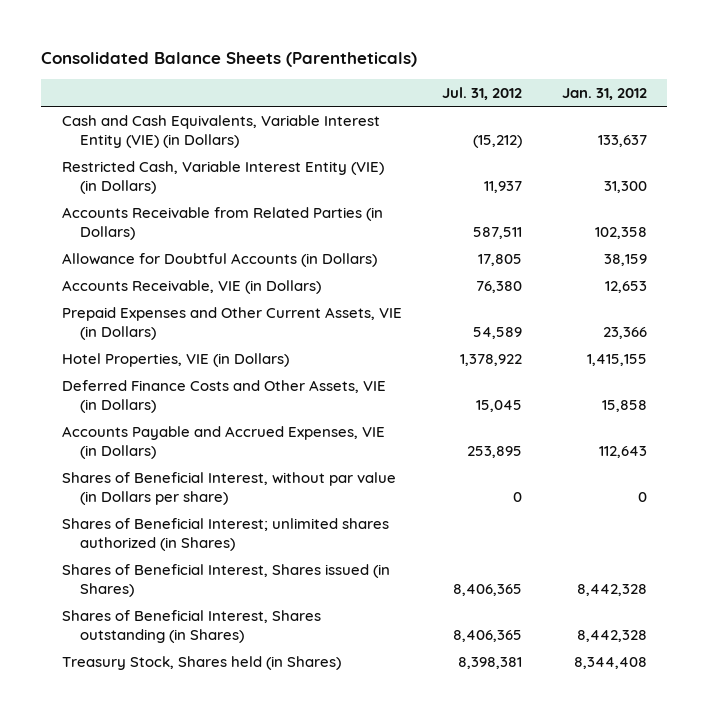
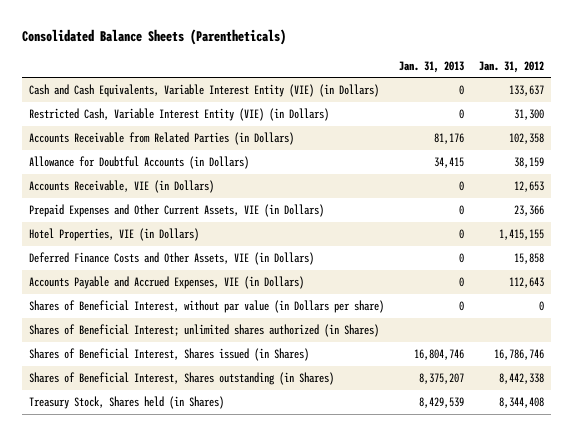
[441,86,522,100] Jul. 31, 2012 -> none
none -> [399,60,465,73] Jan. 31, 2013
[576,583,647,596] 8,442,328 -> [493,349,544,361] 16,786,746
[576,629,647,642] 8,442,328 -> [498,373,544,385] 8,442,338

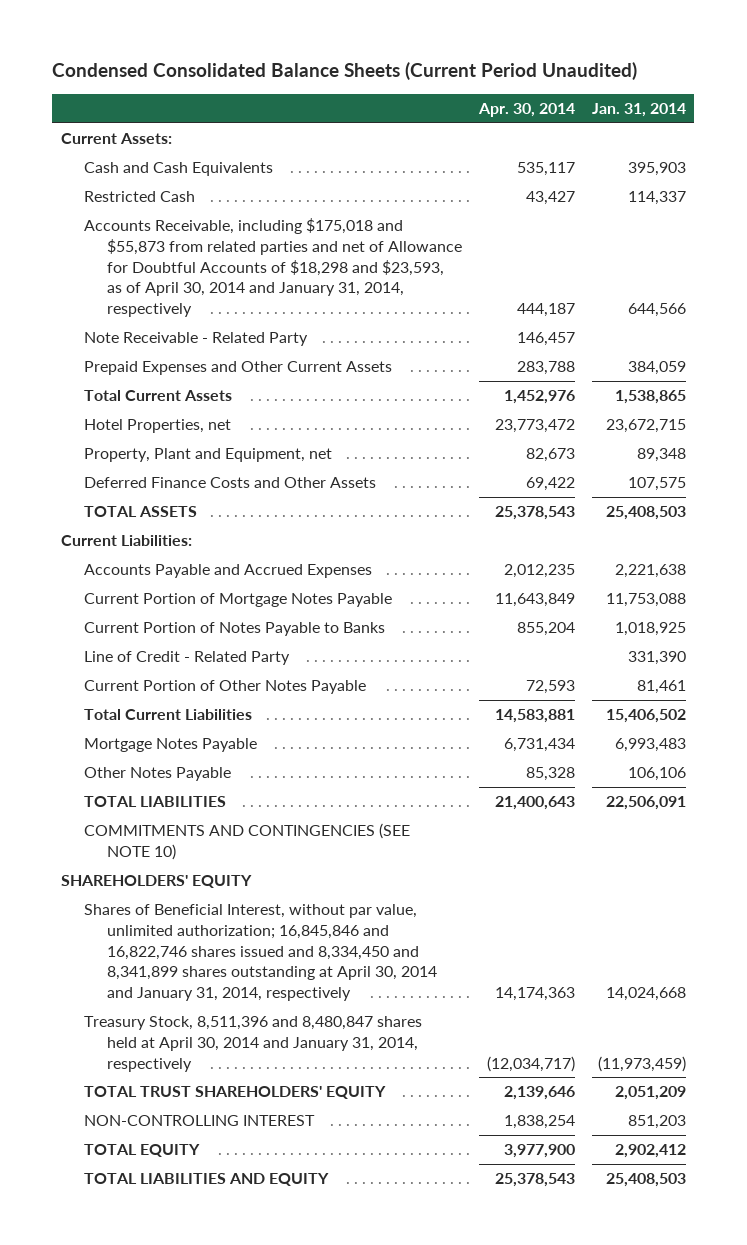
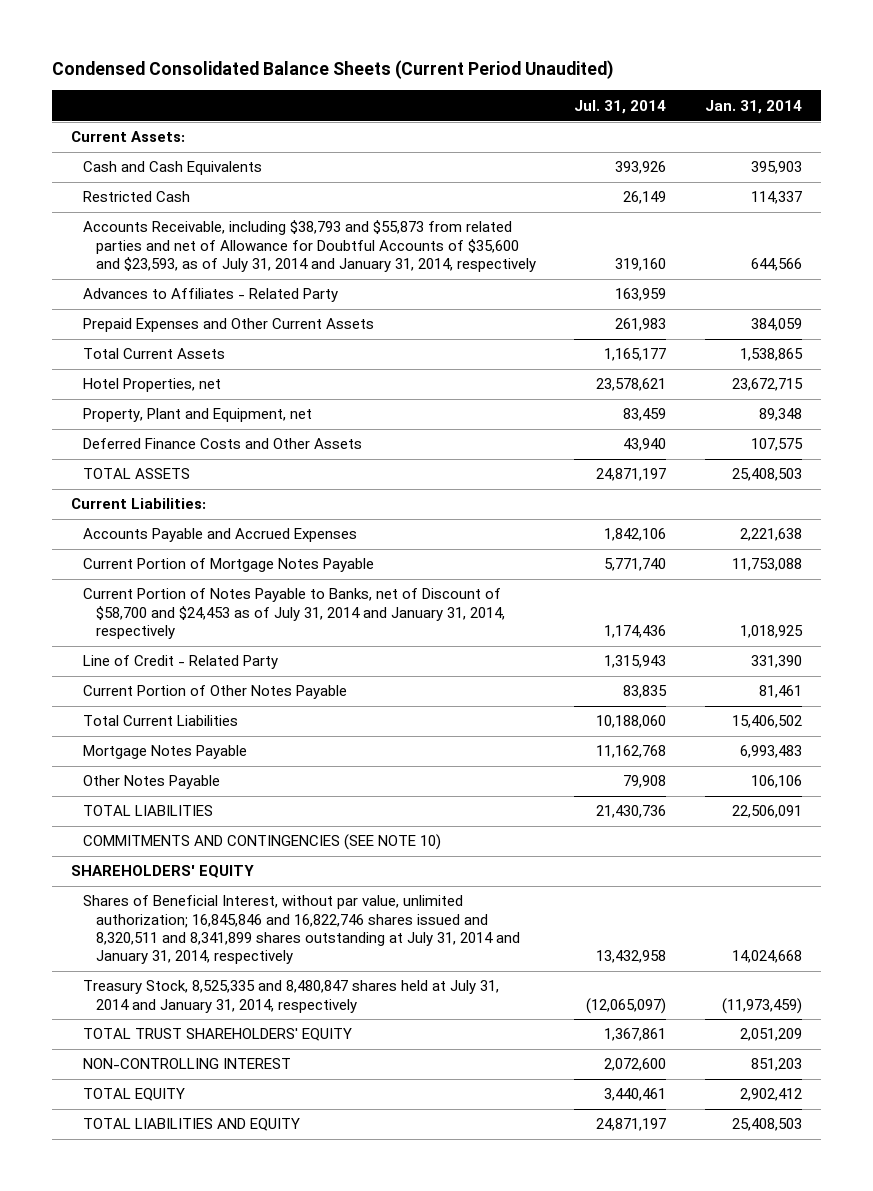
[477,102,575,117] Apr. 30, 2014 -> none
none -> [574,99,667,114] Jul. 31, 2014
[83,332,308,347] Note Receivable - Related Party -> none
[83,218,462,317] Accounts Receivable, including $175,018 and $55,873 from related parties and net of Allowance for Doubtful Accounts of $18,298 and $23,593, as of April 30, 2014 and January 31, 2014, respectively -> [83,220,536,273] Accounts Receivable, including $38,793 and $55,873 from related parties and net of Allowance for Doubtful Accounts of $35,600 and $23,593, as of July 31, 2014 and January 31, 2014, respectively
none -> [83,288,339,303] Advances to Affiliates - Related Party
[83,622,385,637] Current Portion of Notes Payable to Banks -> [83,588,505,640] Current Portion of Notes Payable to Banks, net of Discount of $58,700 and $24,453 as of July 31, 2014 and January 31, 2014, respectively
[83,904,437,1001] Shares of Beneficial Interest, without par value, unlimited authorization; 16,845,846 and 16,822,746 shares issued and 8,334,450 and 8,341,899 shares outstanding at April 30, 2014 and January 31, 2014, respectively -> [83,895,520,965] Shares of Beneficial Interest, without par value, unlimited authorization; 16,845,846 and 16,822,746 shares issued and 8,320,511 and 8,341,899 shares outstanding at July 31, 2014 and January 31, 2014, respectively
[83,1016,422,1072] Treasury Stock, 8,511,396 and 8,480,847 shares held at April 30, 2014 and January 31, 2014, respectively -> [83,980,500,1013] Treasury Stock, 8,525,335 and 8,480,847 shares held at July 31, 2014 and January 31, 2014, respectively

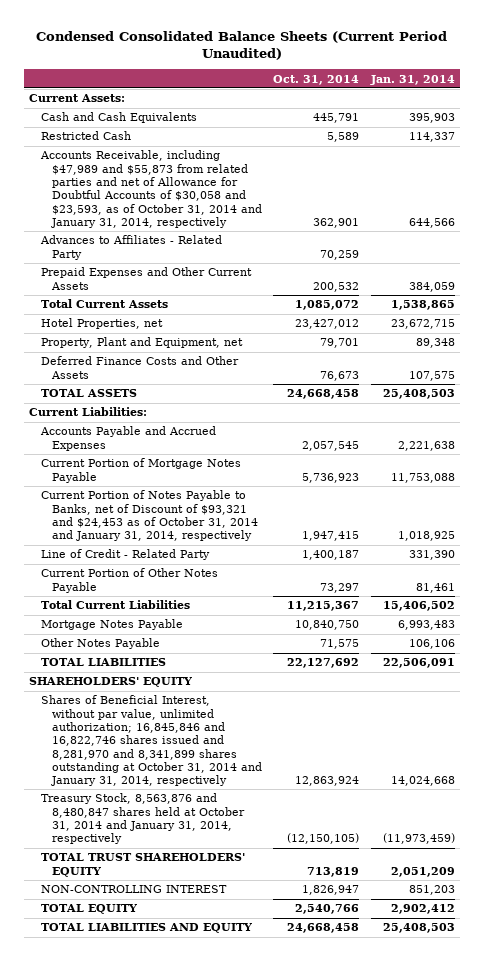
[574,99,667,114] Jul. 31, 2014 -> none
none -> [273,74,360,85] Oct. 31, 2014
[83,220,536,273] Accounts Receivable, including $38,793 and $55,873 from related parties and net of Allowance for Doubtful Accounts of $35,600 and $23,593, as of July 31, 2014 and January 31, 2014, respectively -> [39,150,262,228] Accounts Receivable, including $47,989 and $55,873 from related parties and net of Allowance for Doubtful Accounts of $30,058 and $23,593, as of October 31, 2014 and January 31, 2014, respectively
[83,588,505,640] Current Portion of Notes Payable to Banks, net of Discount of $58,700 and $24,453 as of July 31, 2014 and January 31, 2014, respectively -> [40,490,258,542] Current Portion of Notes Payable to Banks, net of Discount of $93,321 and $24,453 as of October 31, 2014 and January 31, 2014, respectively
[83,834,442,851] COMMITMENTS AND CONTINGENCIES (SEE NOTE 10) -> none
[83,895,520,965] Shares of Beneficial Interest, without par value, unlimited authorization; 16,845,846 and 16,822,746 shares issued and 8,320,511 and 8,341,899 shares outstanding at July 31, 2014 and January 31, 2014, respectively -> [40,695,262,787] Shares of Beneficial Interest, without par value, unlimited authorization; 16,845,846 and 16,822,746 shares issued and 8,281,970 and 8,341,899 shares outstanding at October 31, 2014 and January 31, 2014, respectively
[83,980,500,1013] Treasury Stock, 8,525,335 and 8,480,847 shares held at July 31, 2014 and January 31, 2014, respectively -> [40,793,245,845] Treasury Stock, 8,563,876 and 8,480,847 shares held at October 31, 2014 and January 31, 2014, respectively

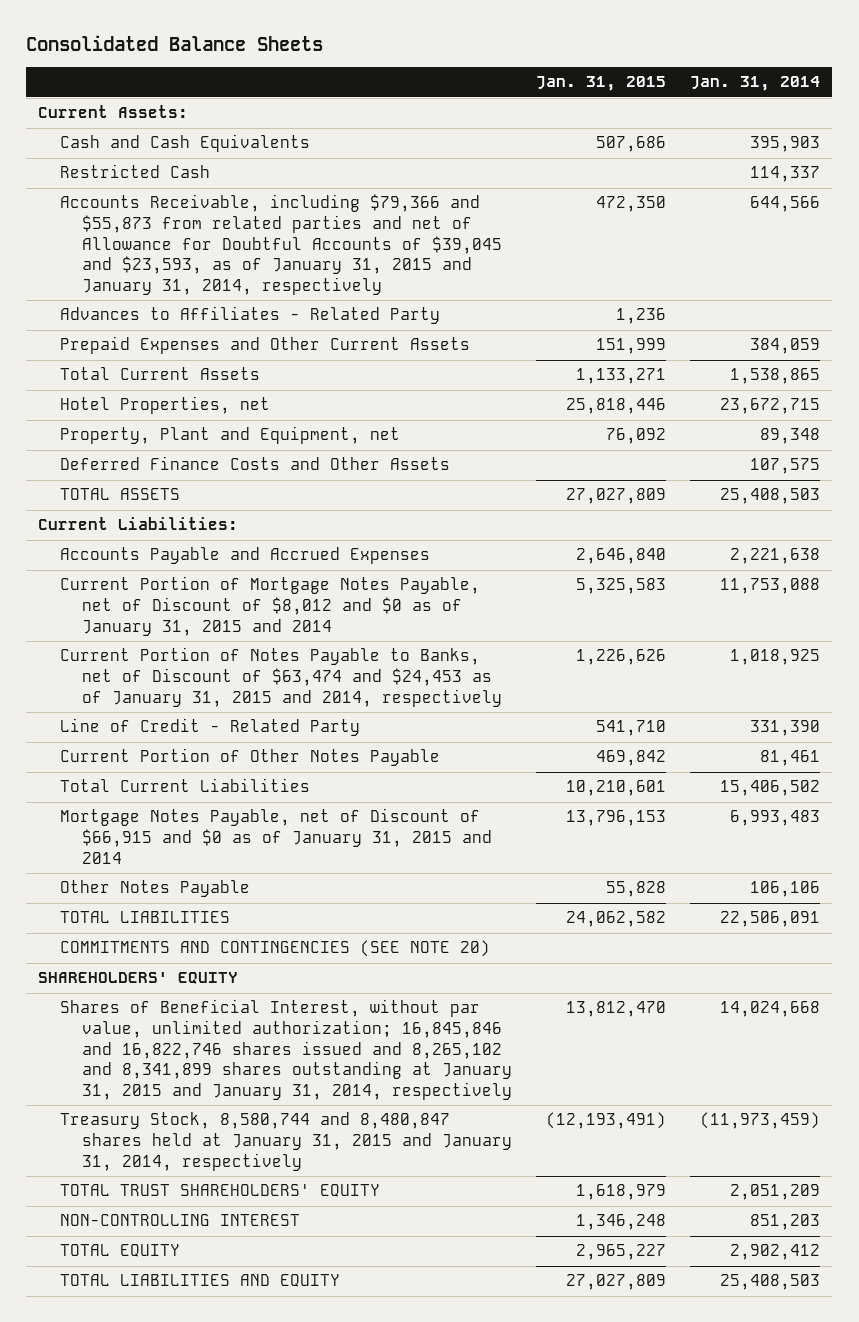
[35,30,447,61] Condensed Consolidated Balance Sheets (Current Period Unaudited) -> [26,35,324,52] Consolidated Balance Sheets
[273,74,360,85] Oct. 31, 2014 -> none
none -> [536,76,667,92] Jan. 31, 2015
[39,150,262,228] Accounts Receivable, including $47,989 and $55,873 from related parties and net of Allowance for Doubtful Accounts of $30,058 and $23,593, as of October 31, 2014 and January 31, 2014, respectively -> [60,194,503,295] Accounts Receivable, including $79,366 and $55,873 from related parties and net of Allowance for Doubtful Accounts of $39,045 and $23,593, as of January 31, 2015 and January 31, 2014, respectively
[40,458,241,483] Current Portion of Mortgage Notes Payable -> [60,576,481,636] Current Portion of Mortgage Notes Payable, net of Discount of $8,012 and $0 as of January 31, 2015 and 2014
[40,490,258,542] Current Portion of Notes Payable to Banks, net of Discount of $93,321 and $24,453 as of October 31, 2014 and January 31, 2014, respectively -> [60,647,503,707] Current Portion of Notes Payable to Banks, net of Discount of $63,474 and $24,453 as of January 31, 2015 and 2014, respectively
[40,619,183,631] Mortgage Notes Payable -> [60,808,493,864] Mortgage Notes Payable, net of Discount of $66,915 and $0 as of January 31, 2015 and 2014
none -> [60,940,491,958] COMMITMENTS AND CONTINGENCIES (SEE NOTE 20)
[40,695,262,787] Shares of Beneficial Interest, without par value, unlimited authorization; 16,845,846 and 16,822,746 shares issued and 8,281,970 and 8,341,899 shares outstanding at October 31, 2014 and January 31, 2014, respectively -> [60,999,513,1100] Shares of Beneficial Interest, without par value, unlimited authorization; 16,845,846 and 16,822,746 shares issued and 8,265,102 and 8,341,899 shares outstanding at January 31, 2015 and January 31, 2014, respectively
[40,793,245,845] Treasury Stock, 8,563,876 and 8,480,847 shares held at October 31, 2014 and January 31, 2014, respectively -> [60,1112,513,1171] Treasury Stock, 8,580,744 and 8,480,847 shares held at January 31, 2015 and January 31, 2014, respectively

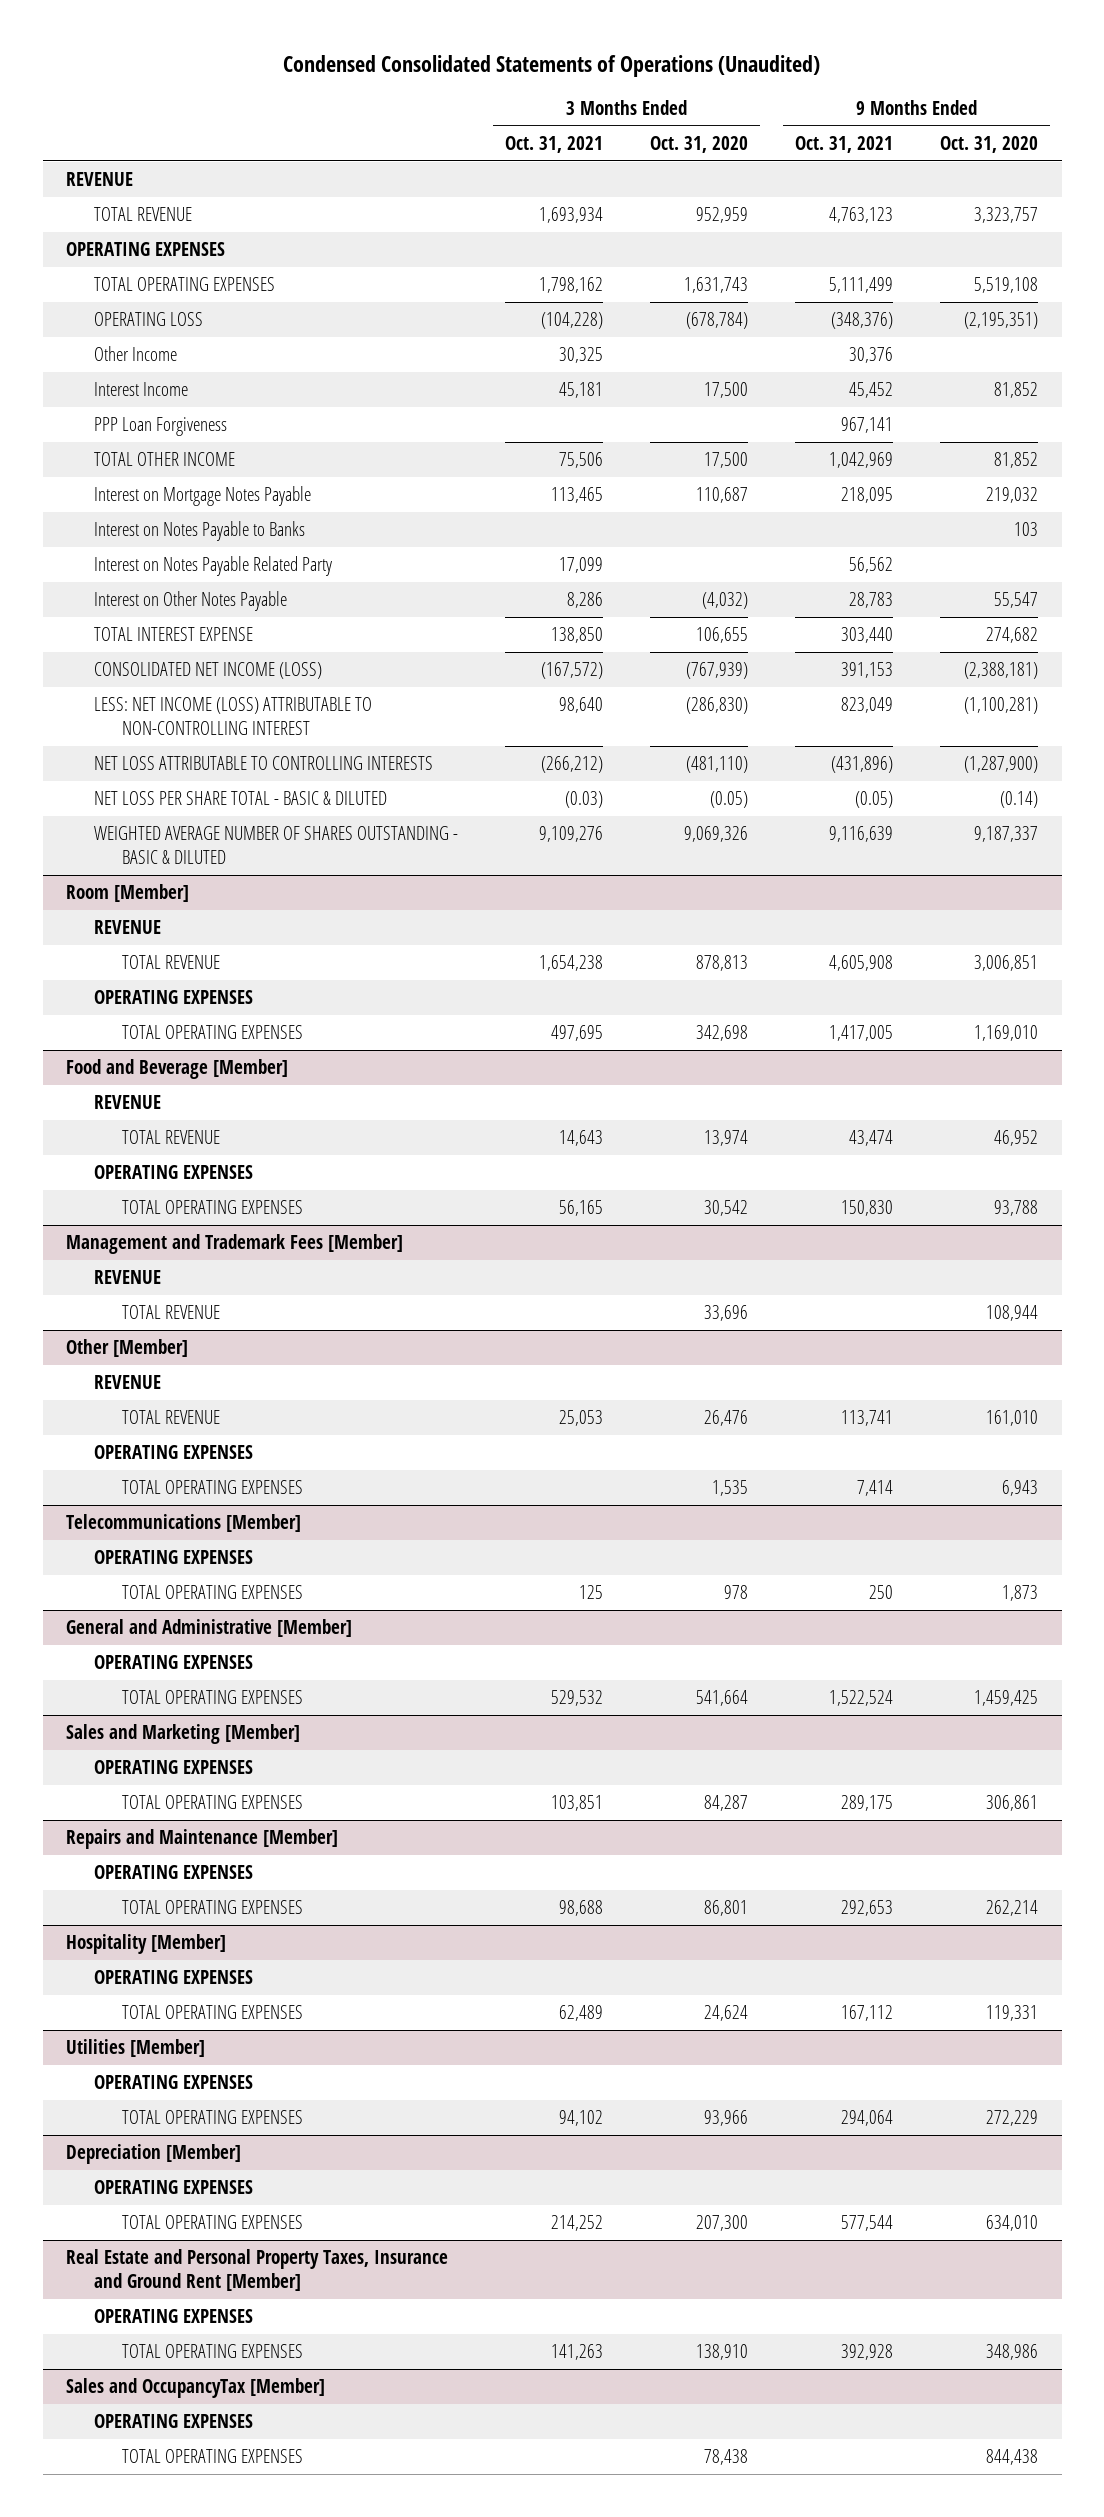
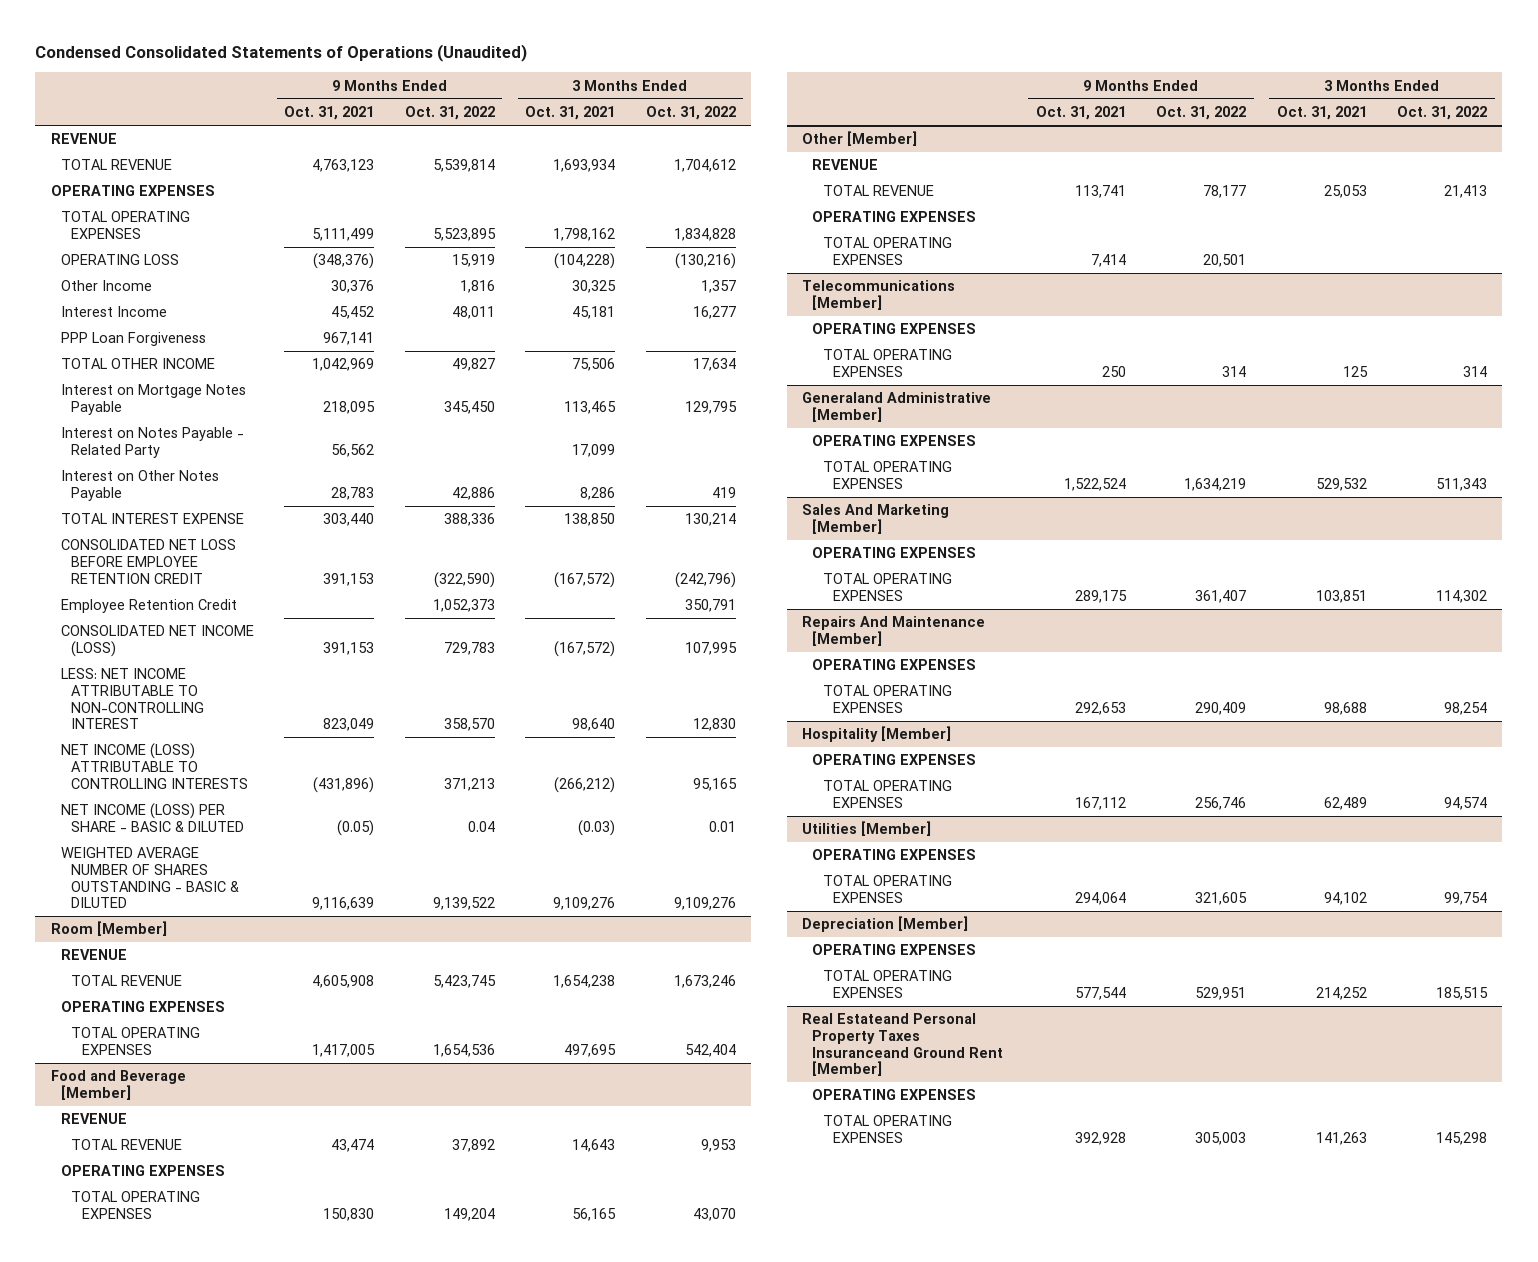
[650,135,749,153] Oct. 31, 2020 -> none
[940,135,1039,153] Oct. 31, 2020 -> none
none -> [404,106,495,121] Oct. 31, 2022
none -> [645,106,736,121] Oct. 31, 2022
[94,521,306,542] Interest on Notes Payable to Banks -> none
[94,556,333,577] Interest on Notes Payable Related Party -> [60,427,244,459] Interest on Notes Payable - Related Party
none -> [60,539,236,584] CONSOLIDATED NET LOSS BEFORE EMPLOYEE RETENTION CREDIT
none -> [60,599,237,614] Employee Retention Credit
[94,697,373,736] LESS: NET INCOME (LOSS) ATTRIBUTABLE TO NON-CONTROLLING INTEREST -> [60,668,205,730] LESS: NET INCOME ATTRIBUTABLE TO NON-CONTROLLING INTEREST
[94,756,434,771] NET LOSS ATTRIBUTABLE TO CONTROLLING INTERESTS -> [60,743,249,789] NET INCOME (LOSS) ATTRIBUTABLE TO CONTROLLING INTERESTS
[94,791,388,806] NET LOSS PER SHARE TOTAL - BASIC & DILUTED -> [60,803,245,833] NET INCOME (LOSS) PER SHARE - BASIC & DILUTED
[66,1234,404,1255] Management and Trademark Fees [Member] -> none
[94,1270,162,1285] REVENUE -> none
[121,1305,220,1320] TOTAL REVENUE -> none
[66,1619,353,1638] General and Administrative [Member] -> [802,392,992,423] Generaland Administrative [Member]
[66,1724,301,1745] Sales and Marketing [Member] -> [802,504,950,535] Sales And Marketing [Member]
[66,1829,339,1850] Repairs and Maintenance [Member] -> [802,616,986,647] Repairs And Maintenance [Member]
[66,2249,449,2292] Real Estate and Personal Property Taxes, Insurance and Ground Rent [Member] -> [802,1013,1004,1077] Real Estateand Personal Property Taxes Insuranceand Ground Rent [Member]
[66,2378,326,2399] Sales and OccupancyTax [Member] -> none
[94,2414,254,2429] OPERATING EXPENSES -> none
[121,2449,303,2464] TOTAL OPERATING EXPENSES -> none

